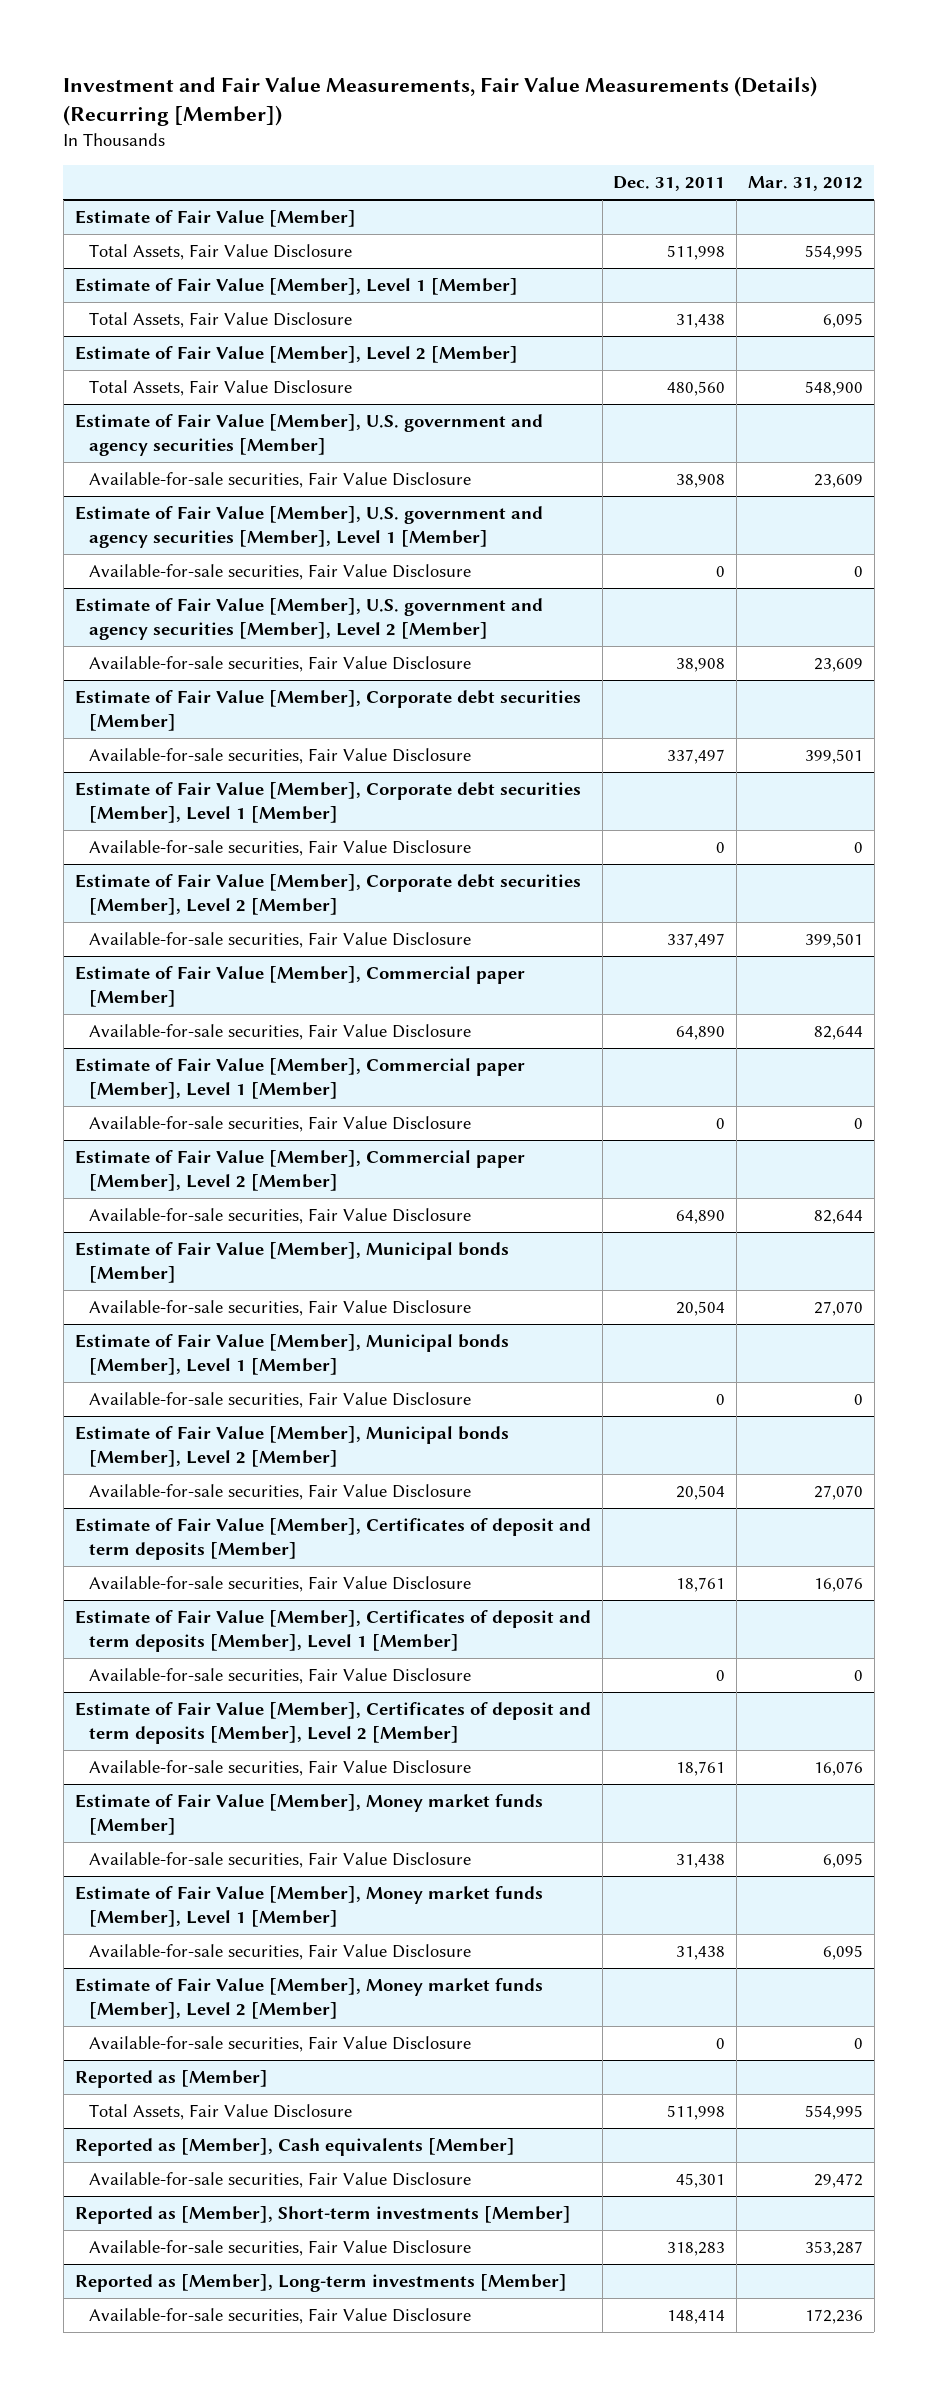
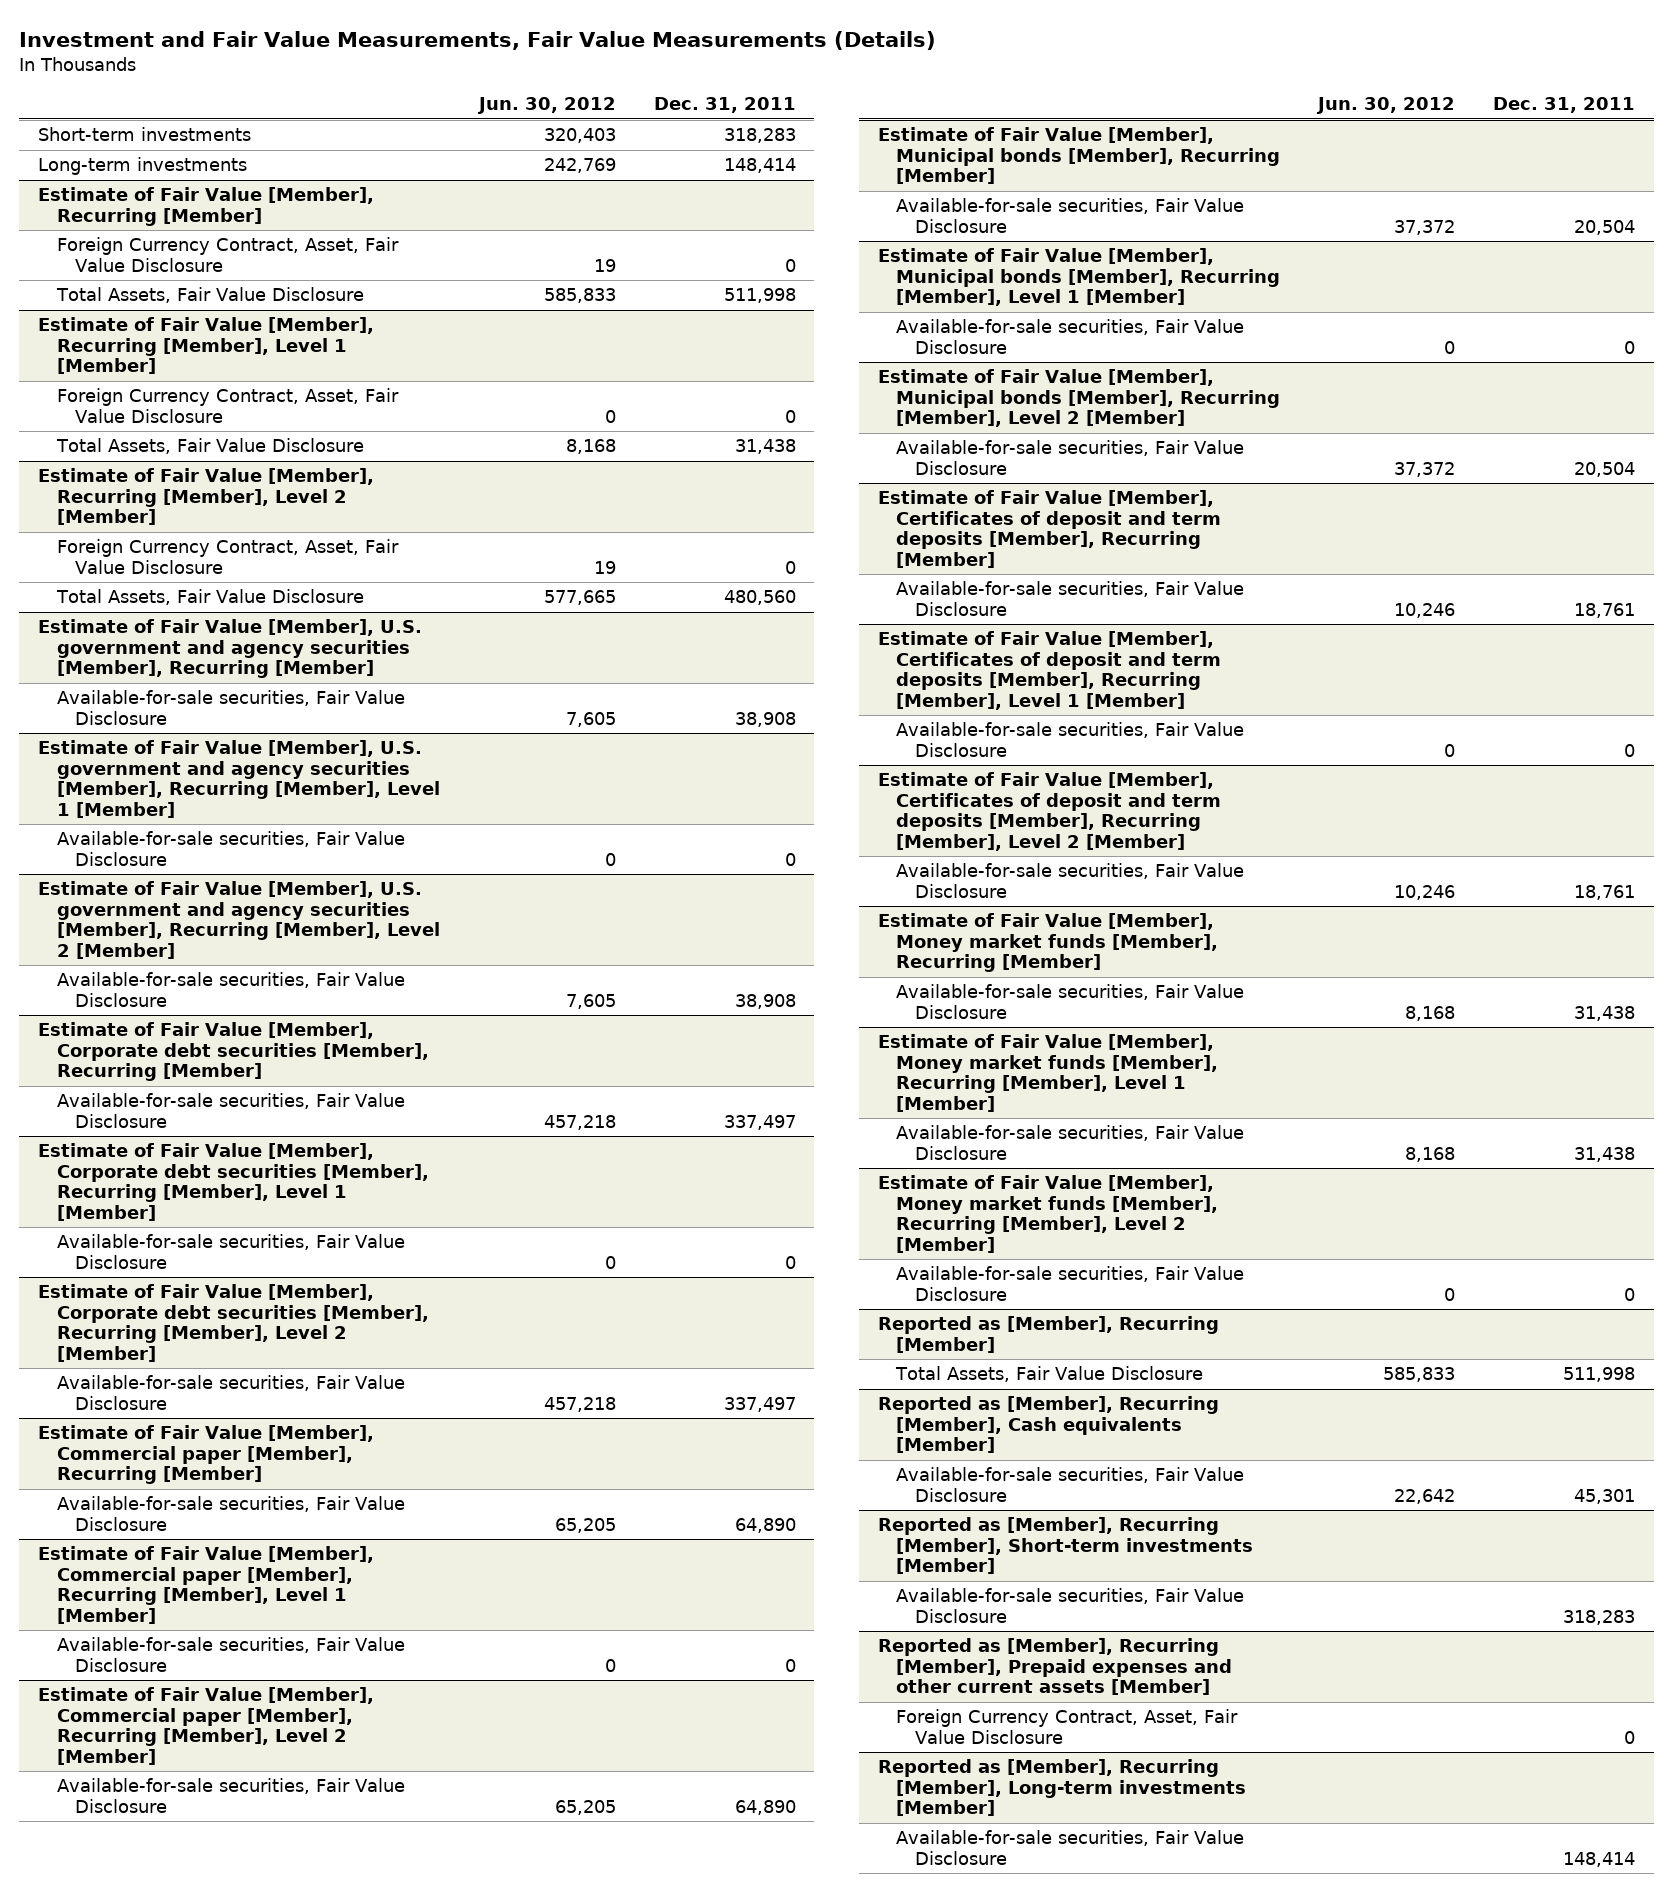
[63,76,818,127] Investment and Fair Value Measurements, Fair Value Measurements (Details) (Recurring [Member]) -> [19,31,937,51] Investment and Fair Value Measurements, Fair Value Measurements (Details)
[748,176,864,192] Mar. 31, 2012 -> none
none -> [476,97,616,115] Jun. 30, 2012
none -> [38,127,252,142] Short-term investments
none -> [38,157,248,176] Long-term investments
[74,210,356,228] Estimate of Fair Value [Member] -> [38,187,375,226] Estimate of Fair Value [Member], Recurring [Member]
none -> [56,237,399,272] Foreign Currency Contract, Asset, Fair Value Disclosure
[74,278,518,296] Estimate of Fair Value [Member], Level 1 [Member] -> [38,317,375,375] Estimate of Fair Value [Member], Recurring [Member], Level 1 [Member]
none -> [56,388,399,423] Foreign Currency Contract, Asset, Fair Value Disclosure
[74,346,518,364] Estimate of Fair Value [Member], Level 2 [Member] -> [38,468,375,526] Estimate of Fair Value [Member], Recurring [Member], Level 2 [Member]
none -> [56,539,399,574] Foreign Currency Contract, Asset, Fair Value Disclosure
[74,414,543,457] Estimate of Fair Value [Member], U.S. government and agency securities [Member] -> [38,619,423,679] Estimate of Fair Value [Member], U.S. government and agency securities [Member], Recurring [Member]
[74,506,543,549] Estimate of Fair Value [Member], U.S. government and agency securities [Member], Level 1 [Member] -> [38,740,440,818] Estimate of Fair Value [Member], U.S. government and agency securities [Member], Recurring [Member], Level 1 [Member]
[74,598,543,641] Estimate of Fair Value [Member], U.S. government and agency securities [Member], Level 2 [Member] -> [38,881,440,959] Estimate of Fair Value [Member], U.S. government and agency securities [Member], Recurring [Member], Level 2 [Member]
[74,690,581,732] Estimate of Fair Value [Member], Corporate debt securities [Member] -> [38,1022,429,1082] Estimate of Fair Value [Member], Corporate debt securities [Member], Recurring [Member]
[74,782,581,824] Estimate of Fair Value [Member], Corporate debt securities [Member], Level 1 [Member] -> [38,1143,429,1221] Estimate of Fair Value [Member], Corporate debt securities [Member], Recurring [Member], Level 1 [Member]
[74,874,581,916] Estimate of Fair Value [Member], Corporate debt securities [Member], Level 2 [Member] -> [38,1284,429,1362] Estimate of Fair Value [Member], Corporate debt securities [Member], Recurring [Member], Level 2 [Member]
[74,966,525,1008] Estimate of Fair Value [Member], Commercial paper [Member] -> [38,1425,375,1485] Estimate of Fair Value [Member], Commercial paper [Member], Recurring [Member]
[74,1058,525,1100] Estimate of Fair Value [Member], Commercial paper [Member], Level 1 [Member] -> [38,1546,375,1624] Estimate of Fair Value [Member], Commercial paper [Member], Recurring [Member], Level 1 [Member]
[74,1150,525,1192] Estimate of Fair Value [Member], Commercial paper [Member], Level 2 [Member] -> [38,1687,375,1765] Estimate of Fair Value [Member], Commercial paper [Member], Recurring [Member], Level 2 [Member]
[74,1242,509,1284] Estimate of Fair Value [Member], Municipal bonds [Member] -> [878,127,1281,185] Estimate of Fair Value [Member], Municipal bonds [Member], Recurring [Member]
[74,1334,509,1376] Estimate of Fair Value [Member], Municipal bonds [Member], Level 1 [Member] -> [878,248,1281,307] Estimate of Fair Value [Member], Municipal bonds [Member], Recurring [Member], Level 1 [Member]
[74,1426,509,1468] Estimate of Fair Value [Member], Municipal bonds [Member], Level 2 [Member] -> [878,369,1281,428] Estimate of Fair Value [Member], Municipal bonds [Member], Recurring [Member], Level 2 [Member]
[74,1518,591,1561] Estimate of Fair Value [Member], Certificates of deposit and term deposits [Member] -> [878,490,1222,568] Estimate of Fair Value [Member], Certificates of deposit and term deposits [Member], Recurring [Member]
[74,1610,591,1653] Estimate of Fair Value [Member], Certificates of deposit and term deposits [Member], Level 1 [Member] -> [878,631,1222,710] Estimate of Fair Value [Member], Certificates of deposit and term deposits [Member], Recurring [Member], Level 1 [Member]
[74,1702,591,1745] Estimate of Fair Value [Member], Certificates of deposit and term deposits [Member], Level 2 [Member] -> [878,772,1222,851] Estimate of Fair Value [Member], Certificates of deposit and term deposits [Member], Recurring [Member], Level 2 [Member]
[74,1794,543,1836] Estimate of Fair Value [Member], Money market funds [Member] -> [878,913,1219,973] Estimate of Fair Value [Member], Money market funds [Member], Recurring [Member]
[74,1886,543,1928] Estimate of Fair Value [Member], Money market funds [Member], Level 1 [Member] -> [878,1034,1219,1112] Estimate of Fair Value [Member], Money market funds [Member], Recurring [Member], Level 1 [Member]
[74,1978,543,2020] Estimate of Fair Value [Member], Money market funds [Member], Level 2 [Member] -> [878,1175,1219,1253] Estimate of Fair Value [Member], Money market funds [Member], Recurring [Member], Level 2 [Member]
[74,2070,268,2089] Reported as [Member] -> [878,1316,1220,1353] Reported as [Member], Recurring [Member]
[74,2138,515,2157] Reported as [Member], Cash equivalents [Member] -> [878,1396,1220,1454] Reported as [Member], Recurring [Member], Cash equivalents [Member]
[74,2206,571,2225] Reported as [Member], Short-term investments [Member] -> [878,1517,1254,1575] Reported as [Member], Recurring [Member], Short-term investments [Member]
none -> [878,1638,1233,1696] Reported as [Member], Recurring [Member], Prepaid expenses and other current assets [Member]
none -> [896,1709,1239,1744] Foreign Currency Contract, Asset, Fair Value Disclosure
[74,2274,567,2293] Reported as [Member], Long-term investments [Member] -> [878,1759,1247,1817] Reported as [Member], Recurring [Member], Long-term investments [Member]

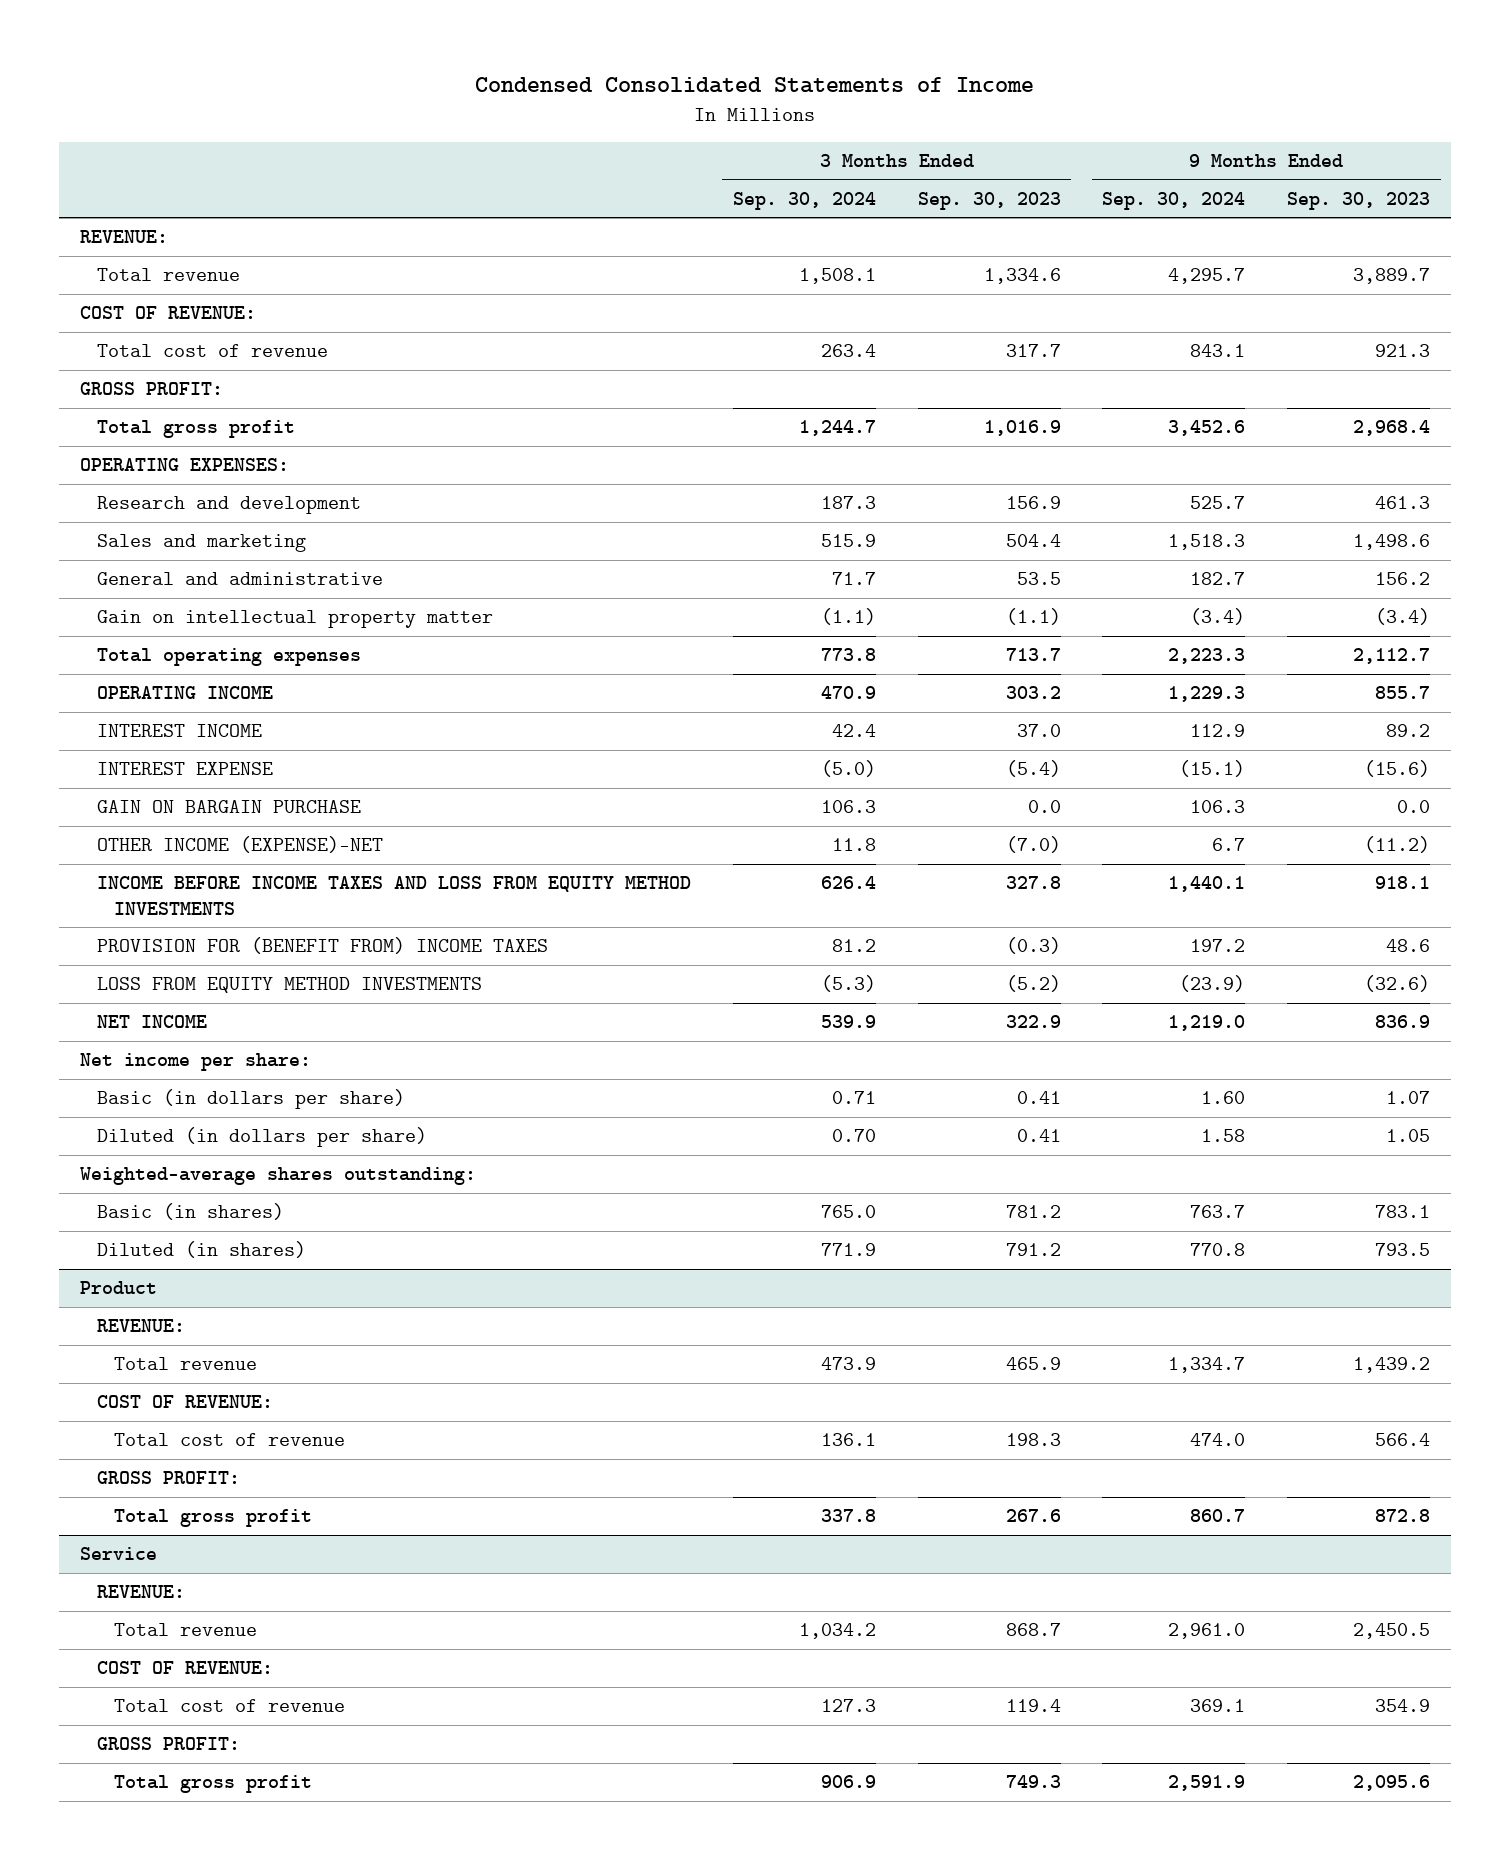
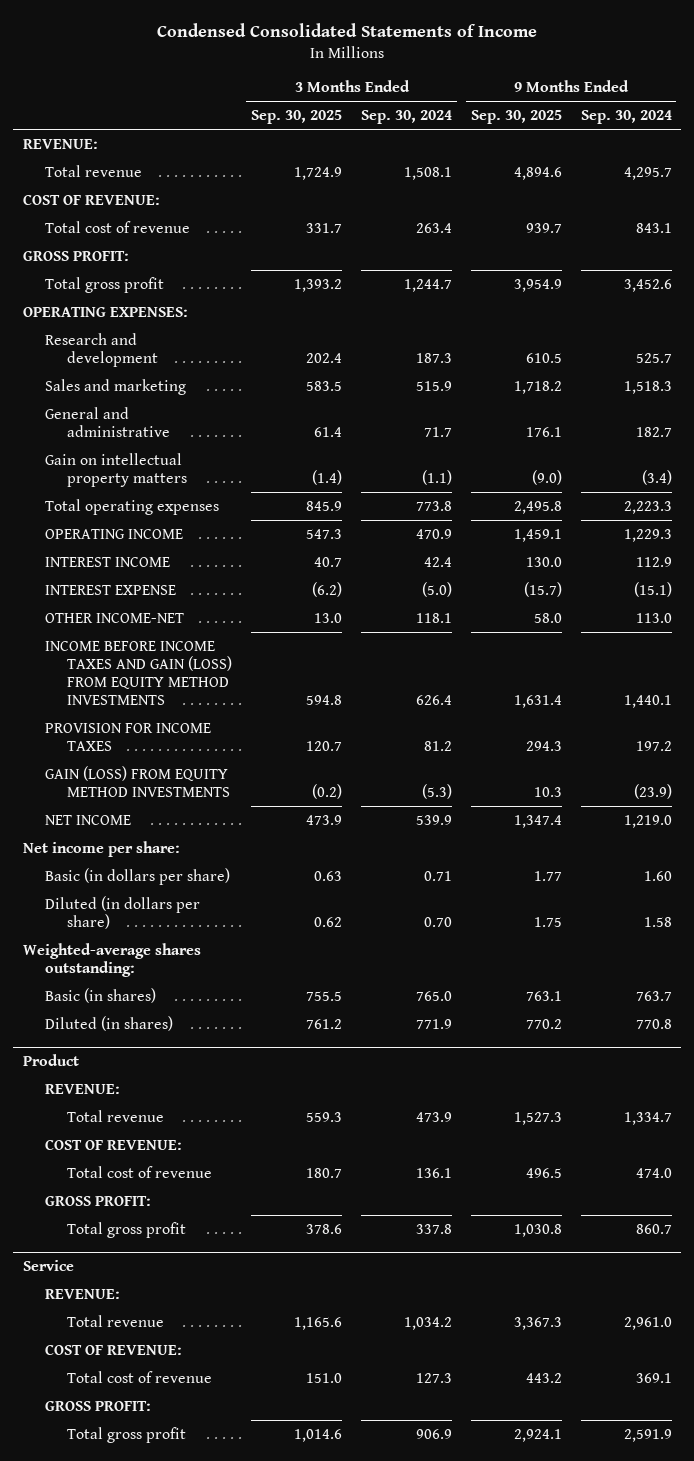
[917,191,1061,210] Sep. 30, 2023 -> none
[1287,191,1431,210] Sep. 30, 2023 -> none
none -> [251,110,343,125] Sep. 30, 2025
none -> [470,110,562,125] Sep. 30, 2025
[97,610,494,629] Gain on intellectual property matter -> [44,452,188,487] Gain on intellectual property matters
[97,800,362,814] GAIN ON BARGAIN PURCHASE -> none
[97,836,384,854] OTHER INCOME (EXPENSE)-NET -> [44,612,184,623] OTHER INCOME-NET
[831,838,876,852] 11.8 -> [416,612,453,623] 118.1
[1212,838,1246,852] 6.7 -> [635,612,672,623] 113.0
[97,876,692,915] INCOME BEFORE INCOME TAXES AND LOSS FROM EQUITY METHOD INVESTMENTS -> [44,640,233,705] INCOME BEFORE INCOME TAXES AND GAIN (LOSS) FROM EQUITY METHOD INVESTMENTS
[97,937,549,955] PROVISION FOR (BENEFIT FROM) INCOME TAXES -> [44,722,211,751] PROVISION FOR INCOME TAXES
[97,977,483,994] LOSS FROM EQUITY METHOD INVESTMENTS -> [44,765,231,797] GAIN (LOSS) FROM EQUITY METHOD INVESTMENTS

